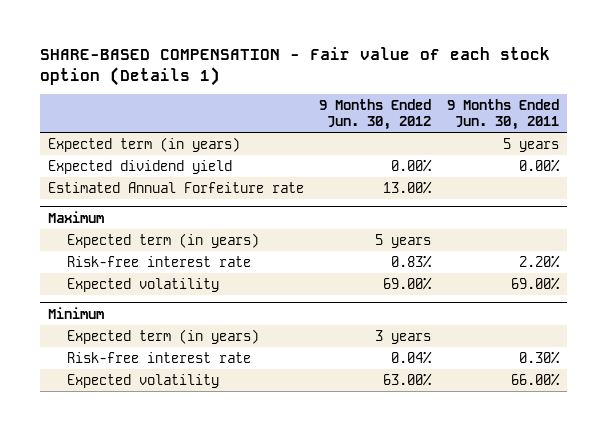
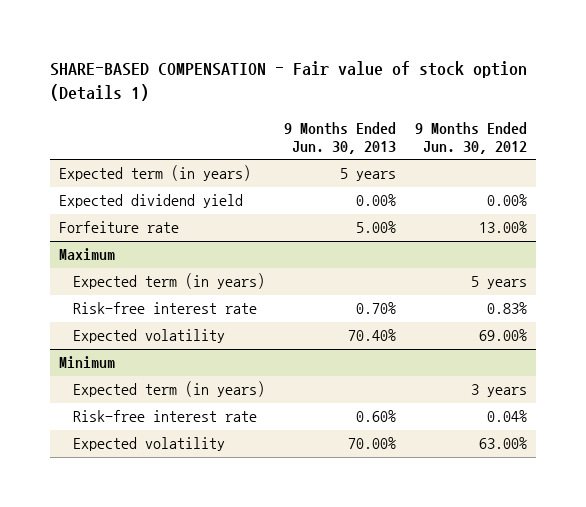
[39,47,550,86] SHARE-BASED COMPENSATION - Fair value of each stock option (Details 1) -> [49,61,527,102] SHARE-BASED COMPENSATION - Fair value of stock option (Details 1)
[447,98,560,130] 9 Months Ended Jun. 30, 2011 -> none
none -> [283,121,396,154] 9 Months Ended Jun. 30, 2013
[47,181,304,193] Estimated Annual Forfeiture rate -> [59,221,180,234] Forfeiture rate

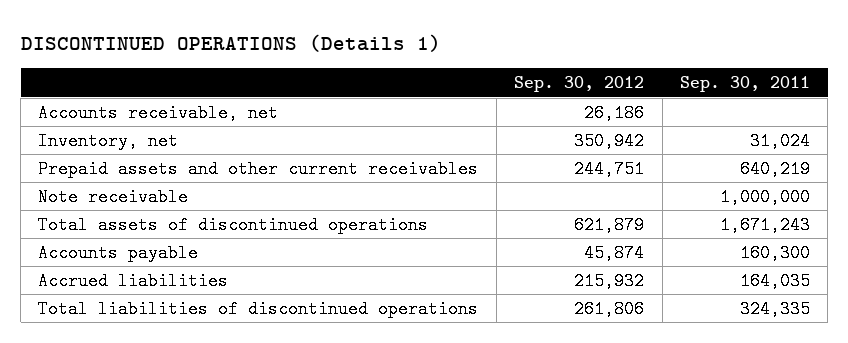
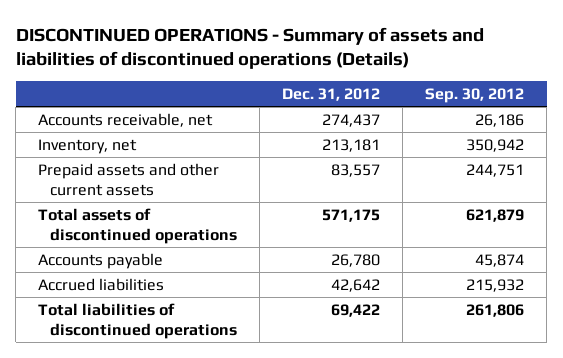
[20,33,441,52] DISCONTINUED OPERATIONS (Details 1) -> [15,26,484,70] DISCONTINUED OPERATIONS - Summary of assets and liabilities of discontinued operations (Details)
[680,76,811,93] Sep. 30, 2011 -> none
none -> [282,87,381,101] Dec. 31, 2012
[38,187,189,206] Note receivable -> none
[38,159,479,178] Prepaid assets and other current receivables -> [38,162,220,197] Prepaid assets and other current assets

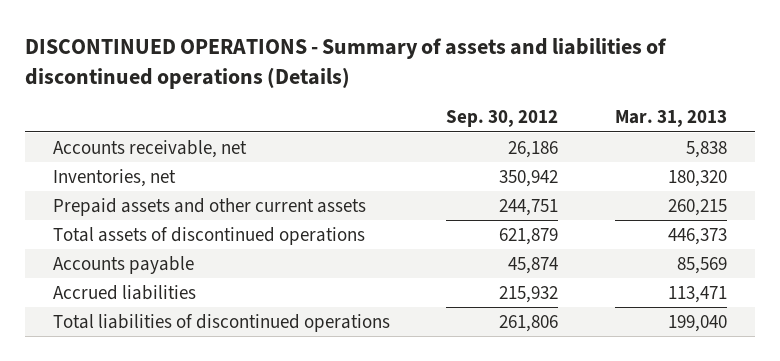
[282,87,381,101] Dec. 31, 2012 -> none
none -> [615,110,728,128] Mar. 31, 2013
[38,138,138,154] Inventory, net -> [52,168,176,187] Inventories, net

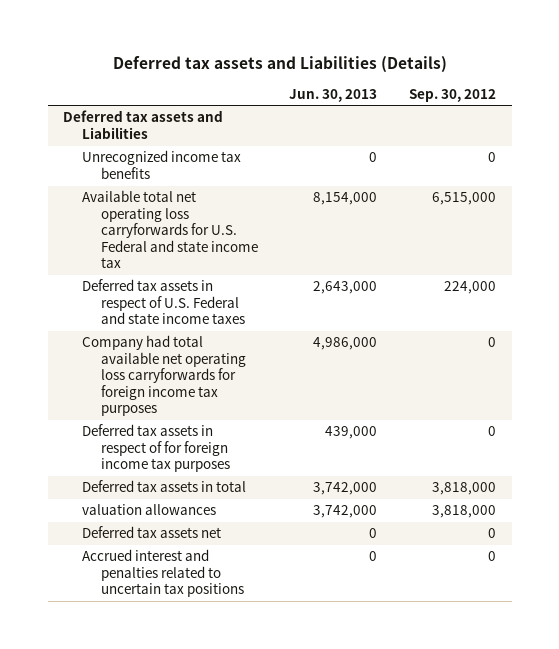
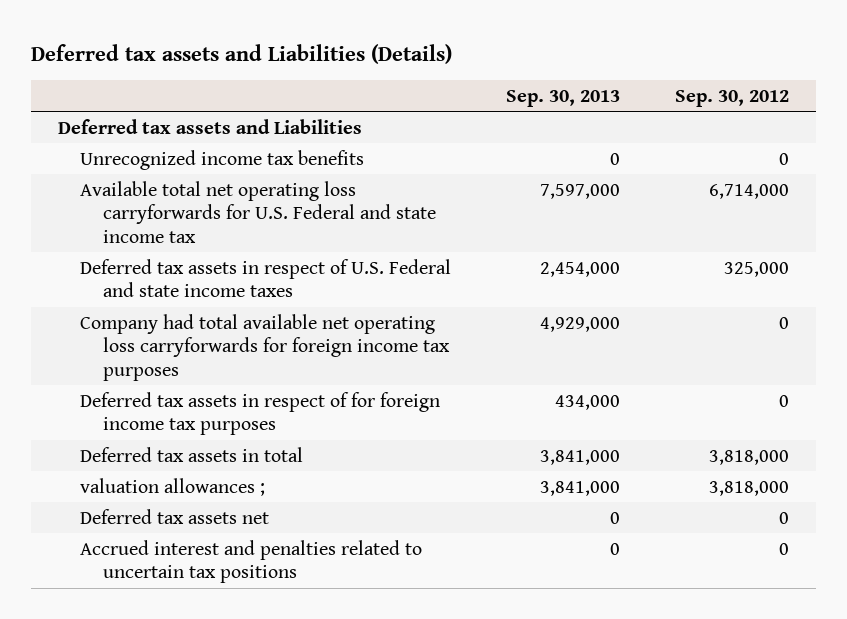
[289,88,378,102] Jun. 30, 2013 -> none
none -> [506,89,621,107] Sep. 30, 2013
[431,192,496,206] 6,515,000 -> [708,183,789,199] 6,714,000
[443,281,496,295] 224,000 -> [723,261,789,277] 325,000
[82,504,217,516] valuation allowances -> [80,477,266,496] valuation allowances ;

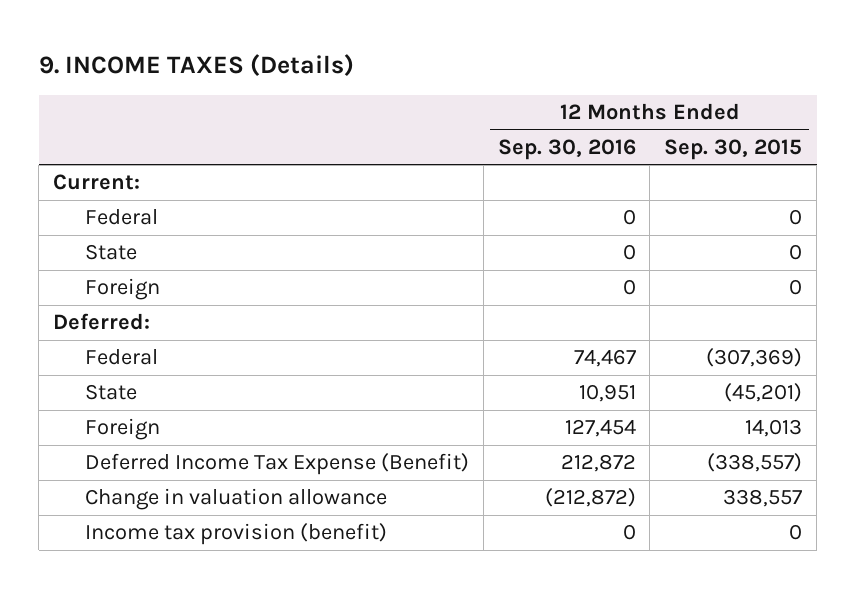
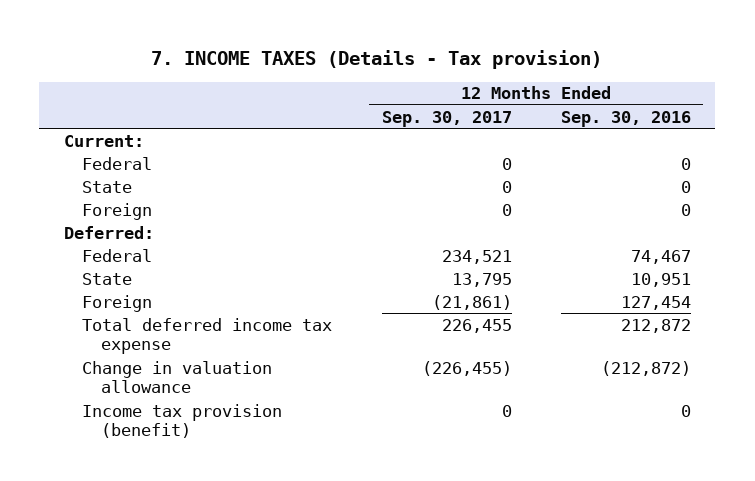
[38,53,354,76] 9. INCOME TAXES (Details) -> [151,49,603,69] 7. INCOME TAXES (Details - Tax provision)
[664,138,803,160] Sep. 30, 2015 -> none
none -> [381,110,512,127] Sep. 30, 2017
[84,453,469,476] Deferred Income Tax Expense (Benefit) -> [82,317,333,354] Total deferred income tax expense

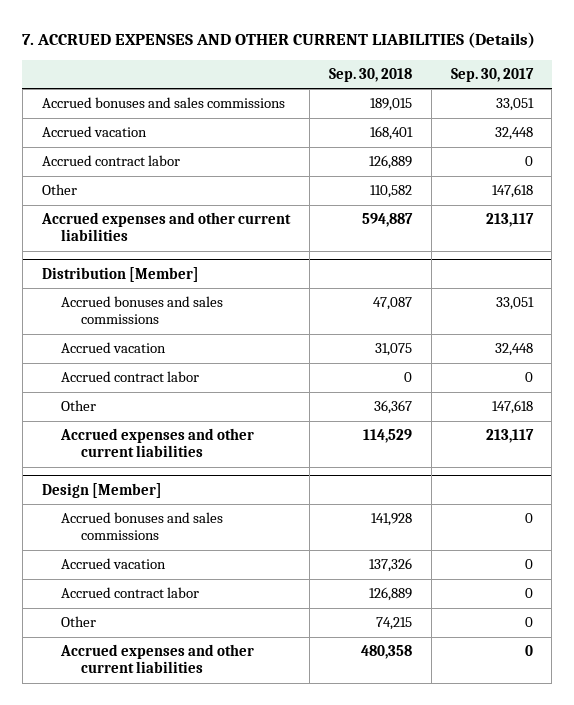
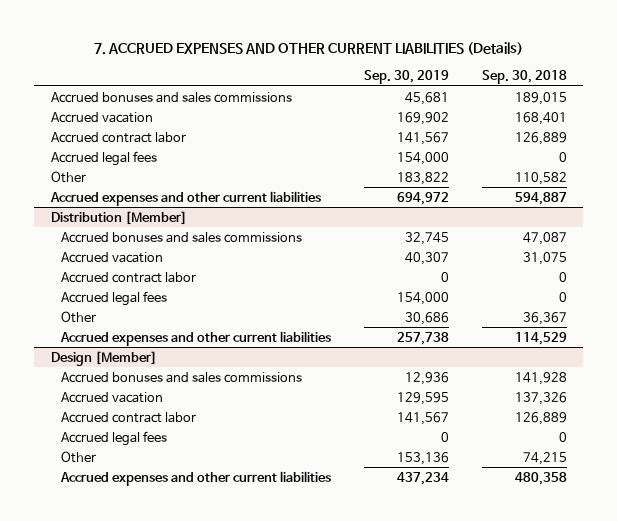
[450,67,534,82] Sep. 30, 2017 -> none
none -> [363,70,449,85] Sep. 30, 2019
none -> [50,150,157,166] Accrued legal fees
none -> [60,290,167,306] Accrued legal fees
none -> [60,430,167,446] Accrued legal fees

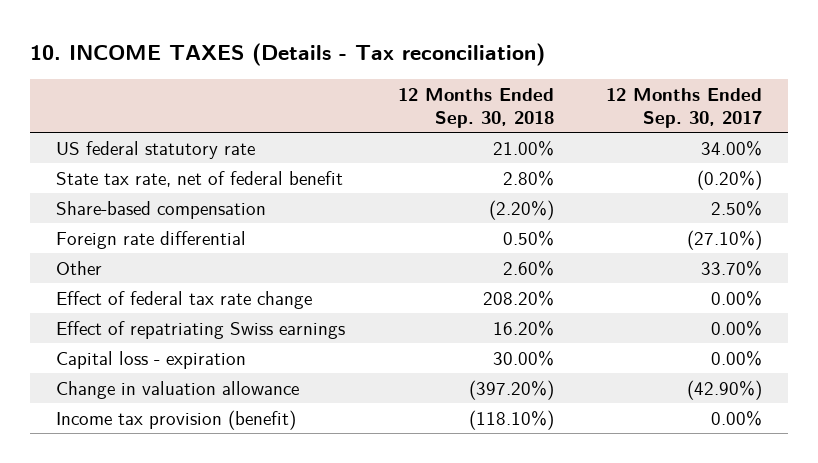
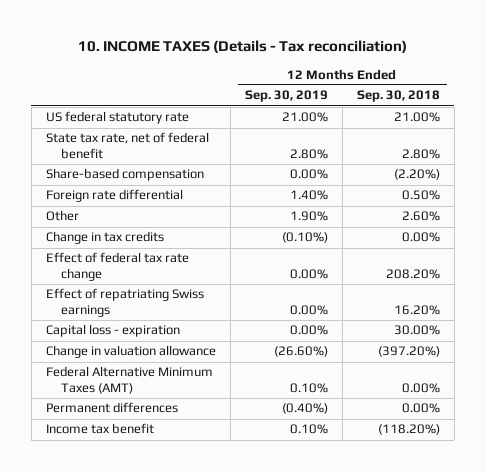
[605,87,762,128] 12 Months Ended Sep. 30, 2017 -> none
none -> [244,90,328,103] Sep. 30, 2019
none -> [45,231,164,245] Change in tax credits
none -> [45,366,213,394] Federal Alternative Minimum Taxes (AMT)
none -> [45,402,178,414] Permanent differences
[56,409,297,430] Income tax provision (benefit) -> [45,423,154,435] Income tax benefit
[468,409,554,430] (118.10%) -> [377,424,440,436] (118.20%)

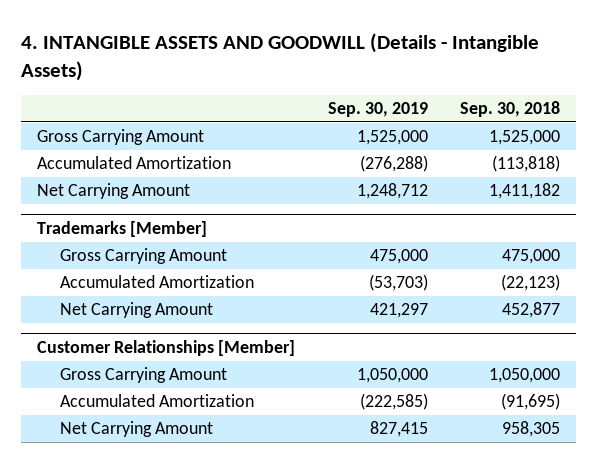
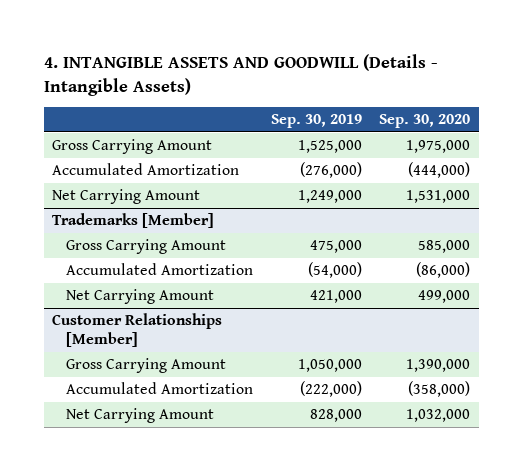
[460,101,561,118] Sep. 30, 2018 -> none
none -> [379,114,471,129] Sep. 30, 2020
[359,155,428,173] (276,288) -> [299,162,362,179] (276,000)
[356,183,428,200] 1,248,712 -> [297,190,362,204] 1,249,000
[368,274,428,292] (53,703) -> [307,262,362,279] (54,000)
[369,303,428,319] 421,297 -> [309,290,362,304] 421,000
[359,393,428,411] (222,585) -> [299,381,362,398] (222,000)
[369,421,428,438] 827,415 -> [309,409,362,423] 828,000

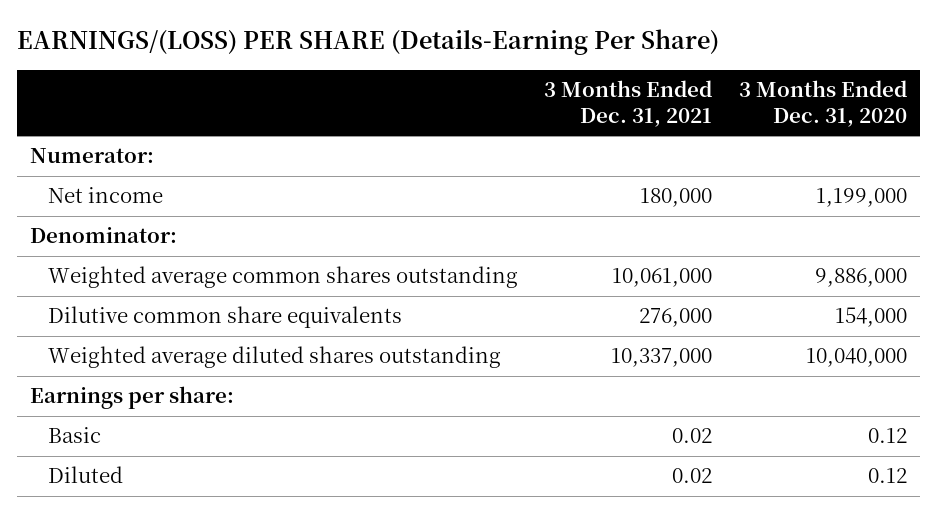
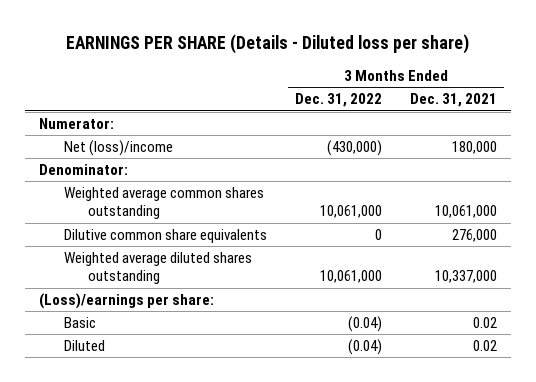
[17,29,720,56] EARNINGS/(LOSS) PER SHARE (Details-Earning Per Share) -> [66,34,470,55] EARNINGS PER SHARE (Details - Diluted loss per share)
[738,80,907,127] 3 Months Ended Dec. 31, 2020 -> none
none -> [294,93,382,108] Dec. 31, 2022
[47,187,163,204] Net income -> [63,139,173,156] Net (loss)/income
[30,386,235,410] Earnings per share: -> [39,292,215,309] (Loss)/earnings per share:

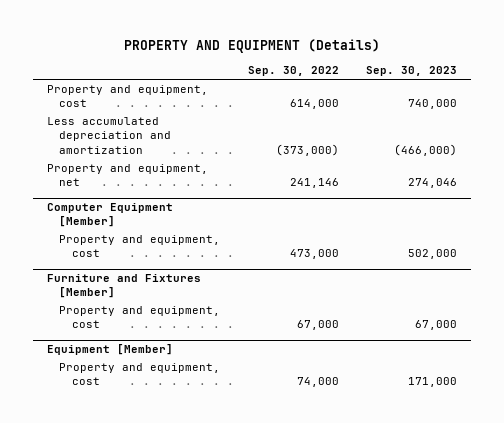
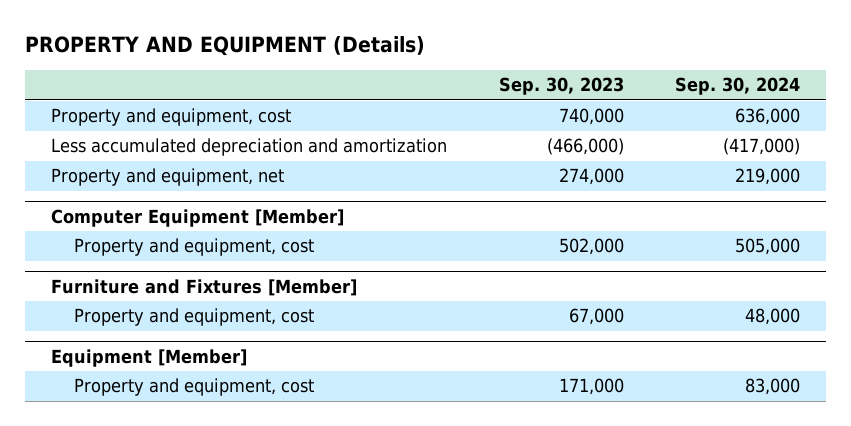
[247,66,339,77] Sep. 30, 2022 -> none
none -> [675,77,801,96] Sep. 30, 2024
[408,178,458,189] 274,046 -> [558,168,624,186] 274,000

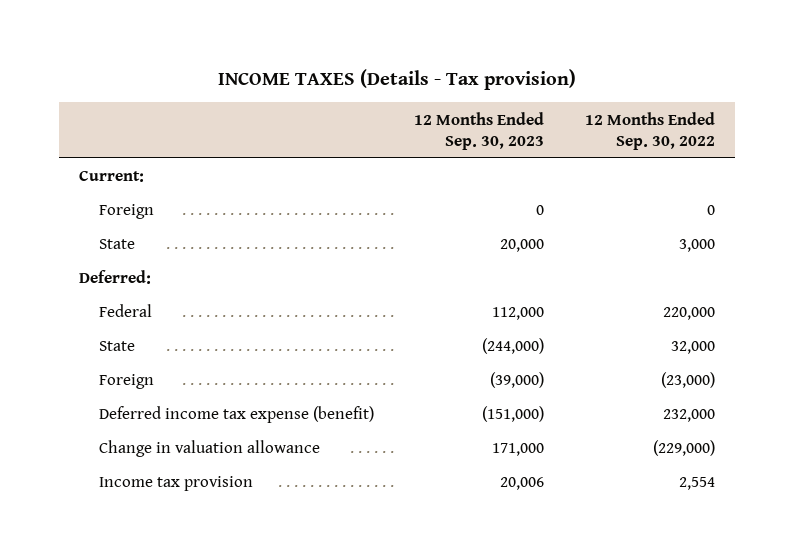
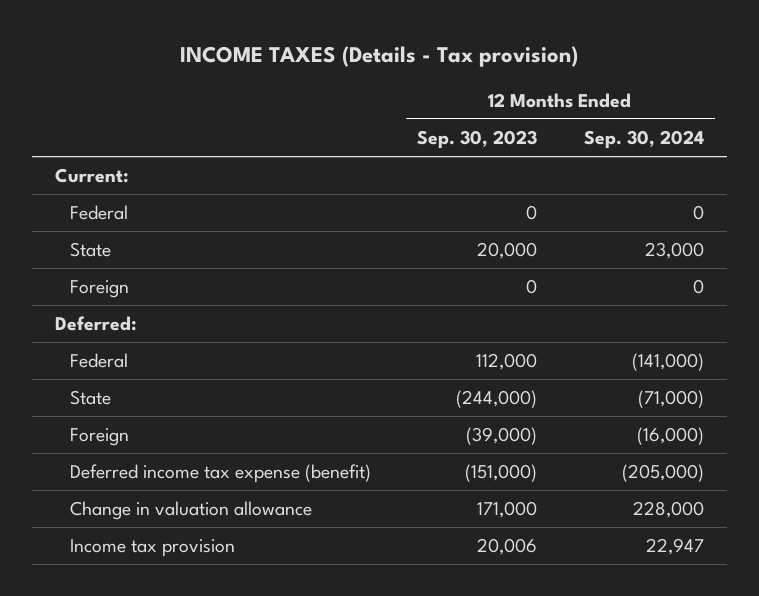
[584,111,715,150] 12 Months Ended Sep. 30, 2022 -> none
none -> [583,130,704,150] Sep. 30, 2024
none -> [69,205,128,221] Federal
[98,204,154,220] Foreign -> [69,280,129,299] Foreign

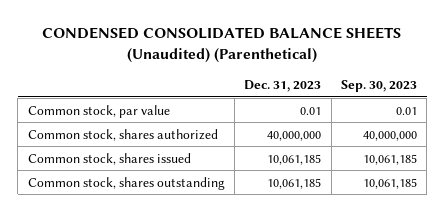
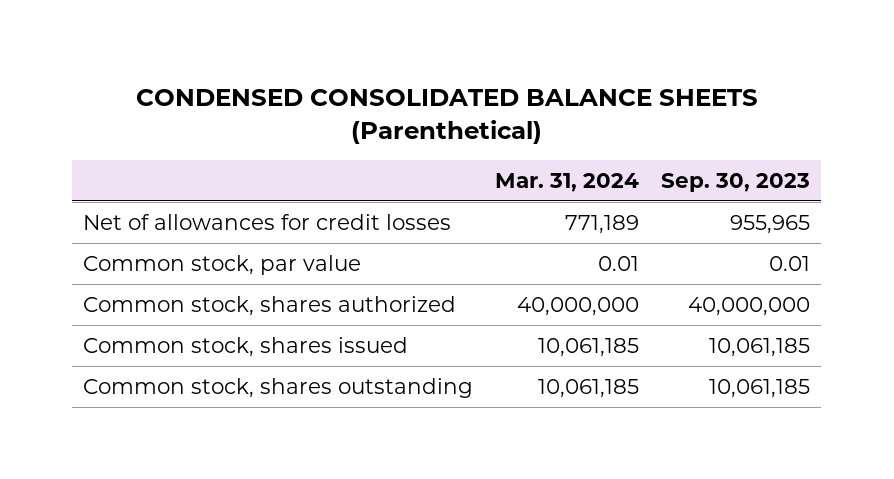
[42,27,402,63] CONDENSED CONSOLIDATED BALANCE SHEETS (Unaudited) (Parenthetical) -> [135,88,758,144] CONDENSED CONSOLIDATED BALANCE SHEETS (Parenthetical)
[244,79,322,92] Dec. 31, 2023 -> none
none -> [495,172,640,192] Mar. 31, 2024
none -> [83,213,452,230] Net of allowances for credit losses

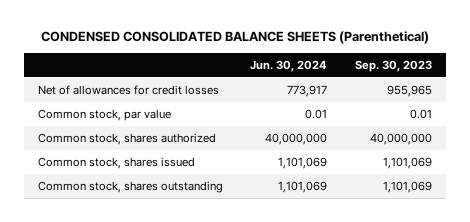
[495,172,640,192] Mar. 31, 2024 -> none
none -> [250,59,328,72] Jun. 30, 2024
[709,337,811,357] 10,061,185 -> [383,156,433,169] 1,101,069
[709,378,811,398] 10,061,185 -> [383,180,433,193] 1,101,069

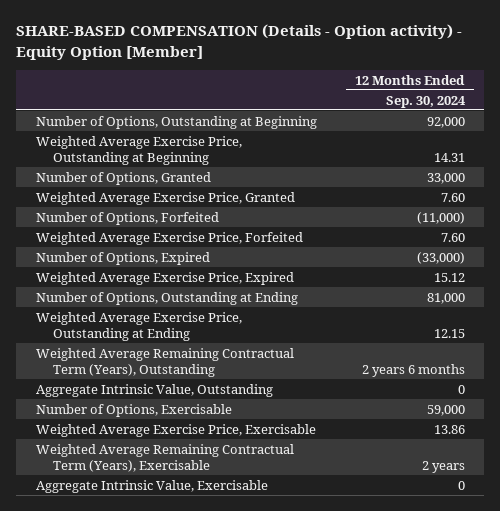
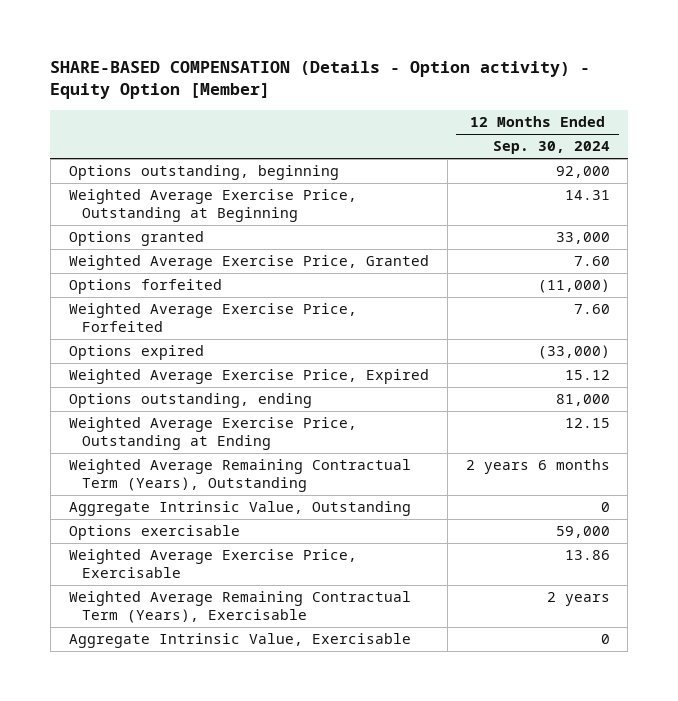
[35,115,317,129] Number of Options, Outstanding at Beginning -> [68,165,339,181] Options outstanding, beginning
[35,171,211,185] Number of Options, Granted -> [68,231,204,247] Options granted
[35,211,219,225] Number of Options, Forfeited -> [68,279,222,295] Options forfeited
[35,251,210,265] Number of Options, Expired -> [68,345,204,361] Options expired
[35,291,298,305] Number of Options, Outstanding at Ending -> [68,393,312,409] Options outstanding, ending
[35,403,232,417] Number of Options, Exercisable -> [68,525,240,541] Options exercisable

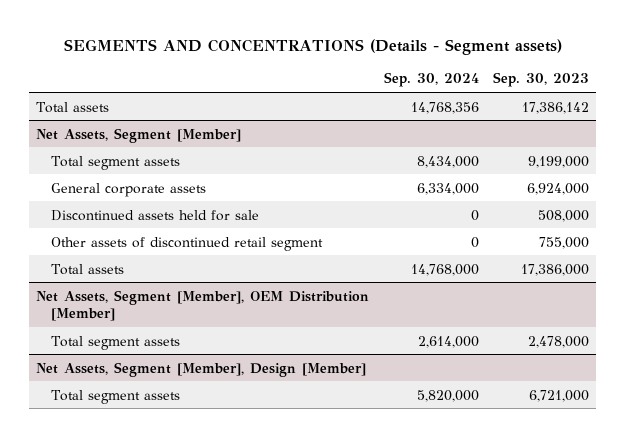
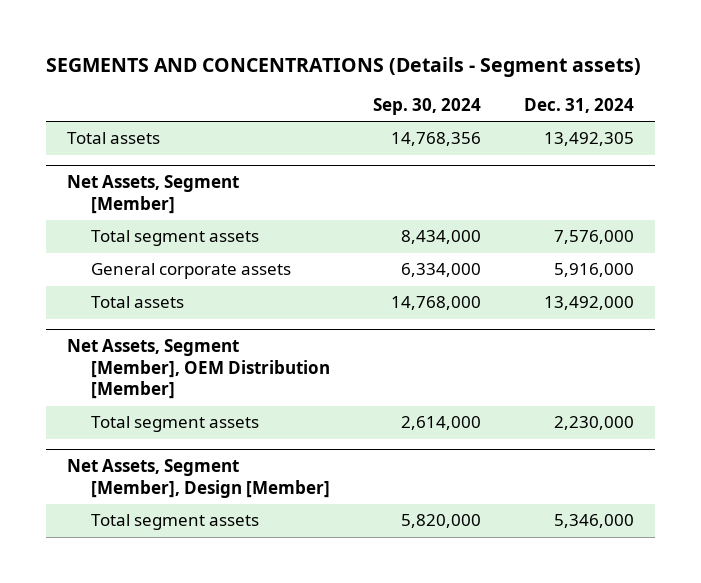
[493,72,590,88] Sep. 30, 2023 -> none
none -> [523,98,634,114] Dec. 31, 2024
[50,209,259,221] Discontinued assets held for sale -> none
[50,236,323,251] Other assets of discontinued retail segment -> none

